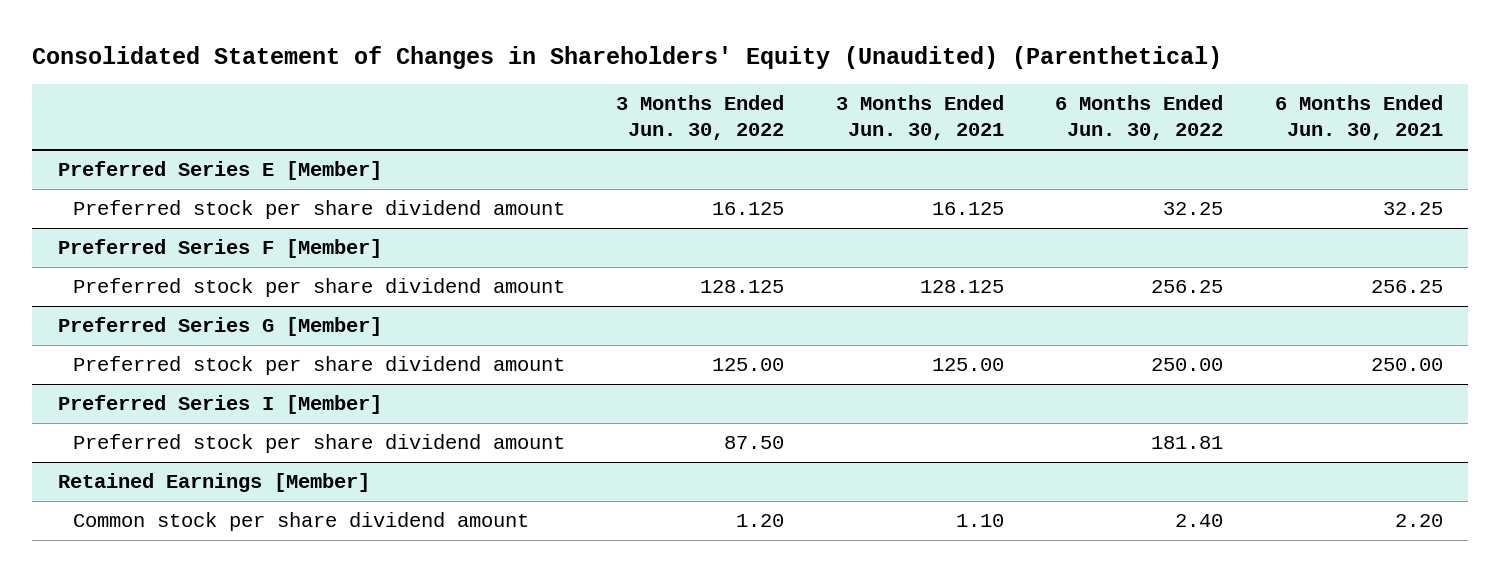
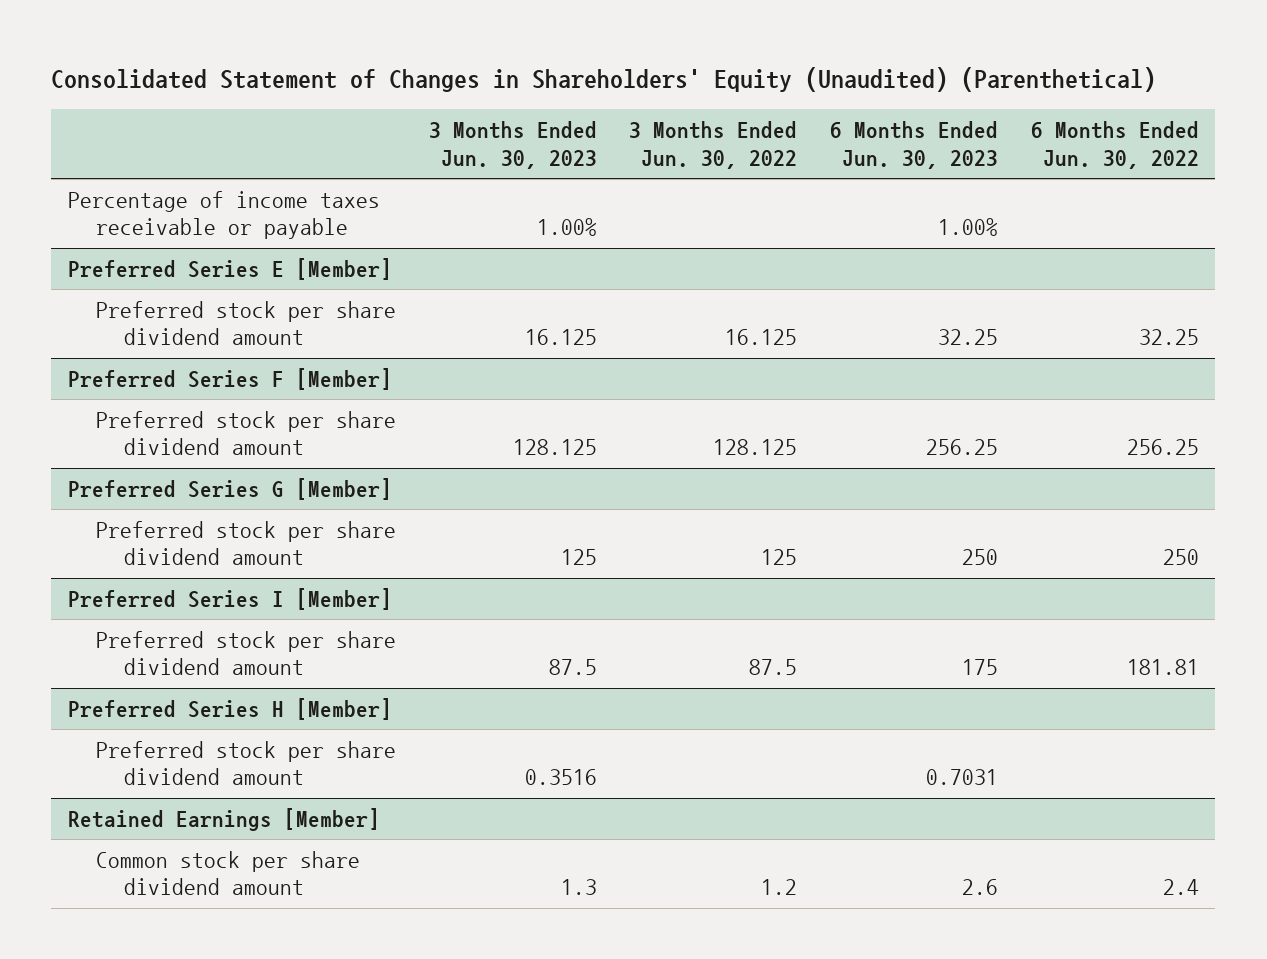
[835,95,1004,141] 3 Months Ended Jun. 30, 2021 -> none
[1274,95,1443,141] 6 Months Ended Jun. 30, 2021 -> none
none -> [428,121,597,169] 3 Months Ended Jun. 30, 2023
none -> [830,121,999,169] 6 Months Ended Jun. 30, 2023
none -> [67,190,380,240] Percentage of income taxes receivable or payable
[712,358,785,372] 125.00 -> [761,549,798,566] 125
[1151,358,1224,372] 250.00 -> [1162,549,1199,566] 250
[724,436,785,450] 87.50 -> [749,659,798,676] 87.5
none -> [67,697,392,720] Preferred Series H [Member]
none -> [95,740,396,786] Preferred stock per share dividend amount
[736,514,785,528] 1.20 -> [761,879,798,896] 1.2
[1175,514,1224,528] 2.40 -> [1162,879,1199,896] 2.4

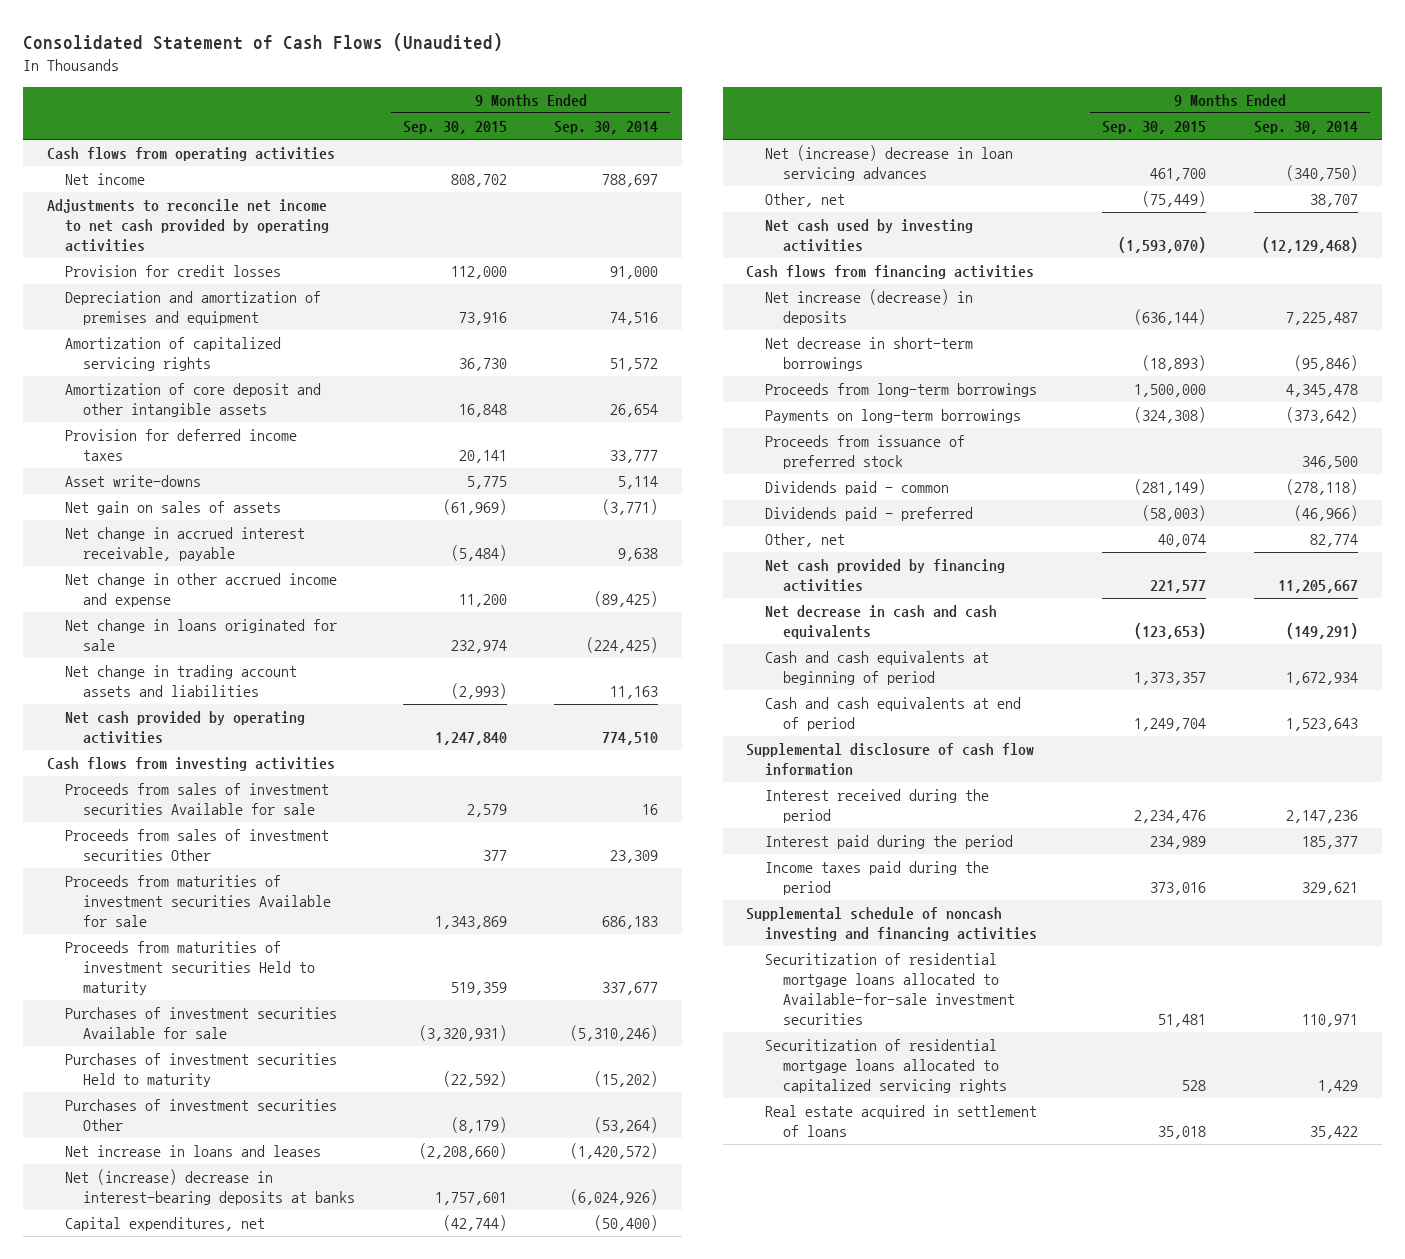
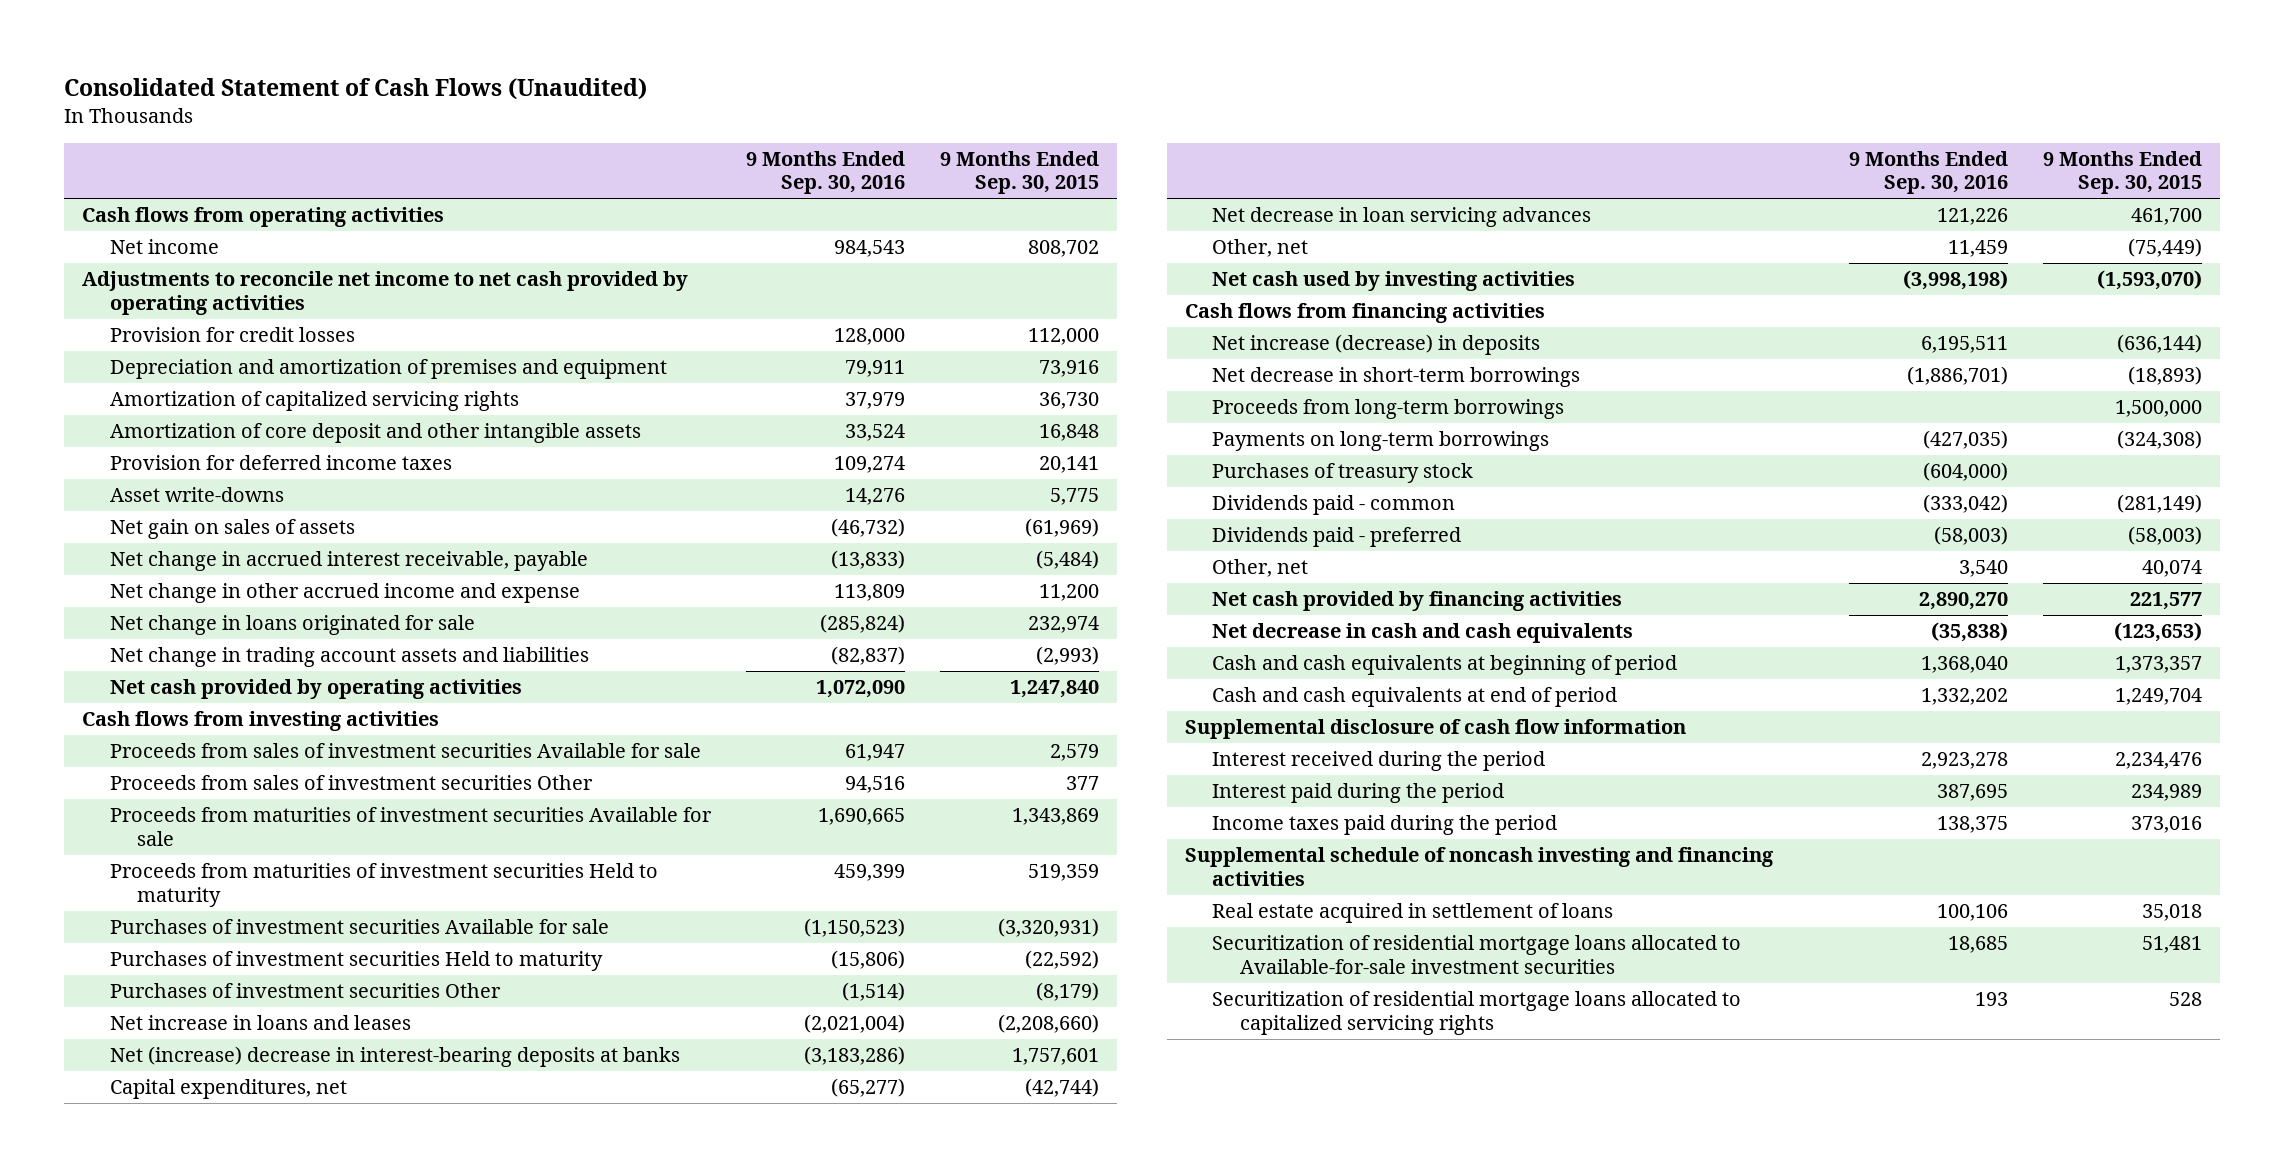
[554,121,659,135] Sep. 30, 2014 -> none
none -> [746,150,906,195] 9 Months Ended Sep. 30, 2016
[764,145,1013,182] Net (increase) decrease in loan servicing advances -> [1212,207,1592,228] Net decrease in loan servicing advances
[764,435,965,470] Proceeds from issuance of preferred stock -> none
none -> [1212,463,1474,484] Purchases of treasury stock
[764,1105,1037,1138] Real estate acquired in settlement of loans -> [1212,903,1614,924] Real estate acquired in settlement of loans

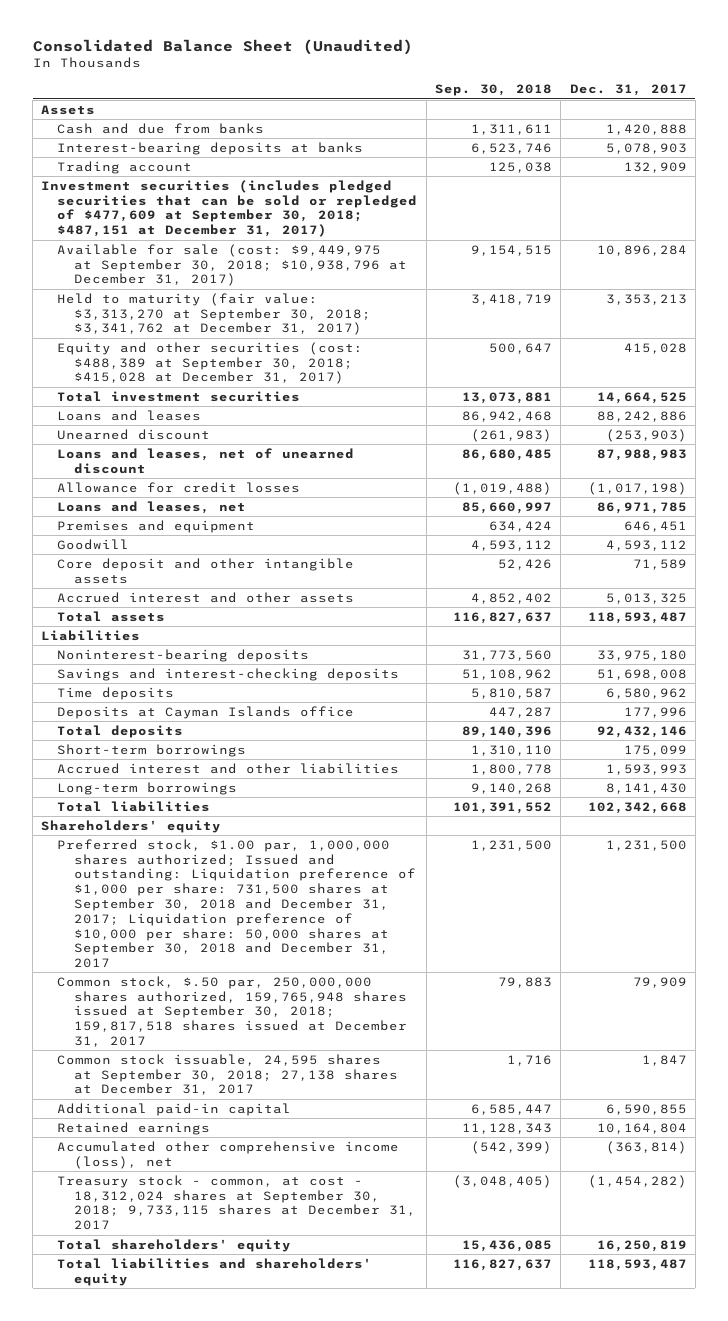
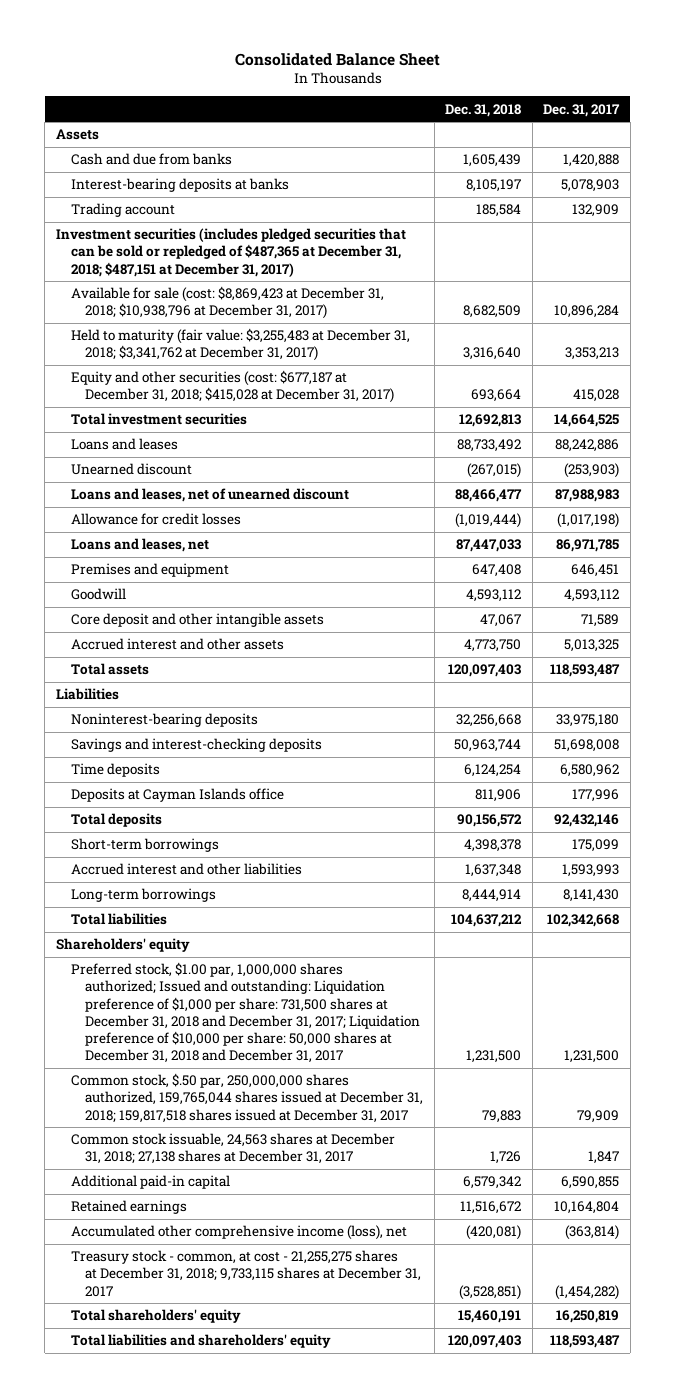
[32,39,413,56] Consolidated Balance Sheet (Unaudited) -> [234,53,440,67] Consolidated Balance Sheet
[435,84,553,97] Sep. 30, 2018 -> none
none -> [445,103,522,117] Dec. 31, 2018
[41,179,418,238] Investment securities (includes pledged securities that can be sold or repledged of $477,609 at September 30, 2018; $487,151 at December 31, 2017) -> [55,228,406,277] Investment securities (includes pledged securities that can be sold or repledged of $487,365 at December 31, 2018; $487,151 at December 31, 2017)
[57,243,407,287] Available for sale (cost: $9,449,975 at September 30, 2018; $10,938,796 at December 31, 2017) -> [70,286,384,320] Available for sale (cost: $8,869,423 at December 31, 2018; $10,938,796 at December 31, 2017)
[57,292,371,336] Held to maturity (fair value: $3,313,270 at September 30, 2018; $3,341,762 at December 31, 2017) -> [70,328,410,362] Held to maturity (fair value: $3,255,483 at December 31, 2018; $3,341,762 at December 31, 2017)
[57,341,364,385] Equity and other securities (cost: $488,389 at September 30, 2018; $415,028 at December 31, 2017) -> [70,370,395,404] Equity and other securities (cost: $677,187 at December 31, 2018; $415,028 at December 31, 2017)
[57,838,416,969] Preferred stock, $1.00 par, 1,000,000 shares authorized; Issued and outstanding: Liquidation preference of $1,000 per share: 731,500 shares at September 30, 2018 and December 31, 2017; Liquidation preference of $10,000 per share: 50,000 shares at September 30, 2018 and December 31, 2017 -> [70,962,421,1064] Preferred stock, $1.00 par, 1,000,000 shares authorized; Issued and outstanding: Liquidation preference of $1,000 per share: 731,500 shares at December 31, 2018 and December 31, 2017; Liquidation preference of $10,000 per share: 50,000 shares at December 31, 2018 and December 31, 2017
[57,975,407,1047] Common stock, $.50 par, 250,000,000 shares authorized, 159,765,948 shares issued at September 30, 2018; 159,817,518 shares issued at December 31, 2017 -> [70,1073,424,1123] Common stock, $.50 par, 250,000,000 shares authorized, 159,765,044 shares issued at December 31, 2018; 159,817,518 shares issued at December 31, 2017
[57,1053,398,1096] Common stock issuable, 24,595 shares at September 30, 2018; 27,138 shares at December 31, 2017 -> [70,1133,395,1165] Common stock issuable, 24,563 shares at December 31, 2018; 27,138 shares at December 31, 2017
[57,1174,416,1231] Treasury stock - common, at cost - 18,312,024 shares at September 30, 2018; 9,733,115 shares at December 31, 2017 -> [70,1250,422,1297] Treasury stock - common, at cost - 21,255,275 shares at December 31, 2018; 9,733,115 shares at December 31, 2017

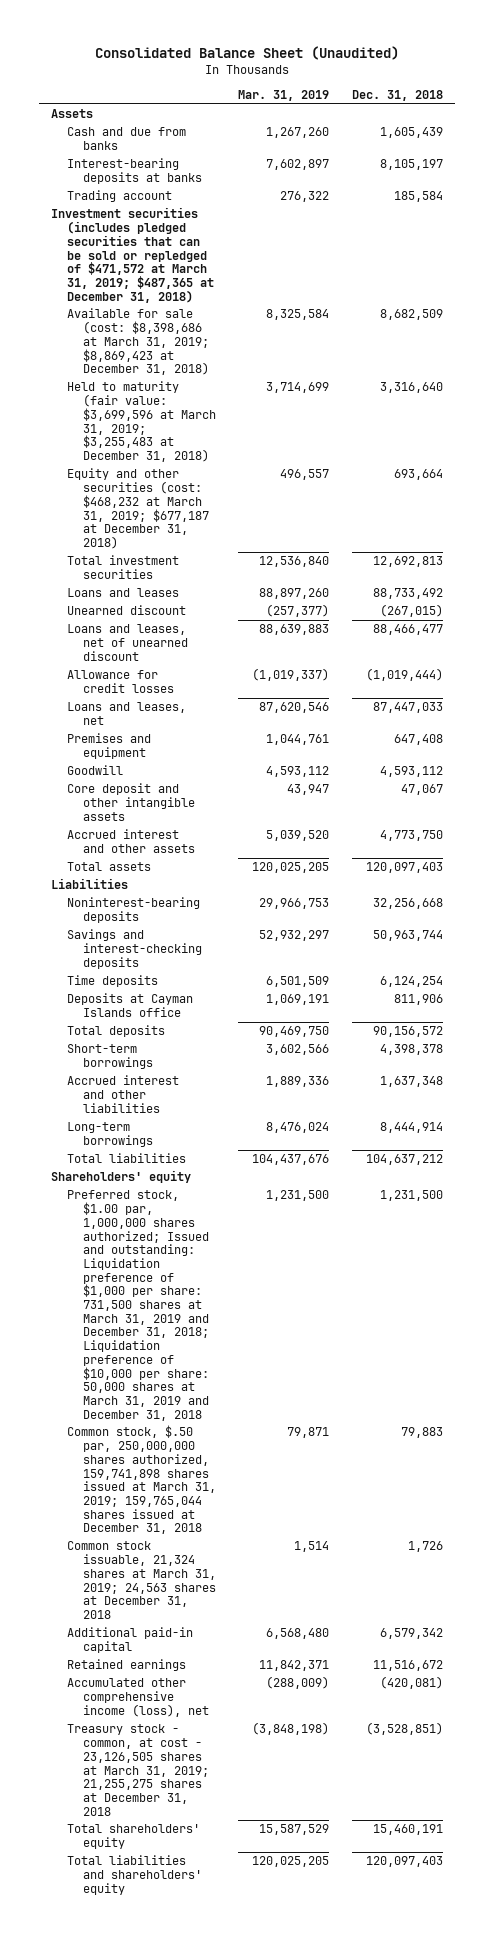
[234,53,440,67] Consolidated Balance Sheet -> [94,45,399,60] Consolidated Balance Sheet (Unaudited)
[543,103,621,117] Dec. 31, 2017 -> none
none -> [238,89,330,101] Mar. 31, 2019
[55,228,406,277] Investment securities (includes pledged securities that can be sold or repledged of $487,365 at December 31, 2018; $487,151 at December 31, 2017) -> [50,207,214,303] Investment securities (includes pledged securities that can be sold or repledged of $471,572 at March 31, 2019; $487,365 at December 31, 2018)
[70,286,384,320] Available for sale (cost: $8,869,423 at December 31, 2018; $10,938,796 at December 31, 2017) -> [66,308,209,376] Available for sale (cost: $8,398,686 at March 31, 2019; $8,869,423 at December 31, 2018)
[70,328,410,362] Held to maturity (fair value: $3,255,483 at December 31, 2018; $3,341,762 at December 31, 2017) -> [66,381,216,462] Held to maturity (fair value: $3,699,596 at March 31, 2019; $3,255,483 at December 31, 2018)
[70,370,395,404] Equity and other securities (cost: $677,187 at December 31, 2018; $415,028 at December 31, 2017) -> [66,468,209,549] Equity and other securities (cost: $468,232 at March 31, 2019; $677,187 at December 31, 2018)
[70,962,421,1064] Preferred stock, $1.00 par, 1,000,000 shares authorized; Issued and outstanding: Liquidation preference of $1,000 per share: 731,500 shares at December 31, 2018 and December 31, 2017; Liquidation preference of $10,000 per share: 50,000 shares at December 31, 2018 and December 31, 2017 -> [66,1190,209,1421] Preferred stock, $1.00 par, 1,000,000 shares authorized; Issued and outstanding: Liquidation preference of $1,000 per share: 731,500 shares at March 31, 2019 and December 31, 2018; Liquidation preference of $10,000 per share: 50,000 shares at March 31, 2019 and December 31, 2018
[70,1073,424,1123] Common stock, $.50 par, 250,000,000 shares authorized, 159,765,044 shares issued at December 31, 2018; 159,817,518 shares issued at December 31, 2017 -> [66,1425,216,1535] Common stock, $.50 par, 250,000,000 shares authorized, 159,741,898 shares issued at March 31, 2019; 159,765,044 shares issued at December 31, 2018
[70,1133,395,1165] Common stock issuable, 24,563 shares at December 31, 2018; 27,138 shares at December 31, 2017 -> [66,1541,216,1619] Common stock issuable, 21,324 shares at March 31, 2019; 24,563 shares at December 31, 2018
[70,1250,422,1297] Treasury stock - common, at cost - 21,255,275 shares at December 31, 2018; 9,733,115 shares at December 31, 2017 -> [66,1724,209,1816] Treasury stock - common, at cost - 23,126,505 shares at March 31, 2019; 21,255,275 shares at December 31, 2018

